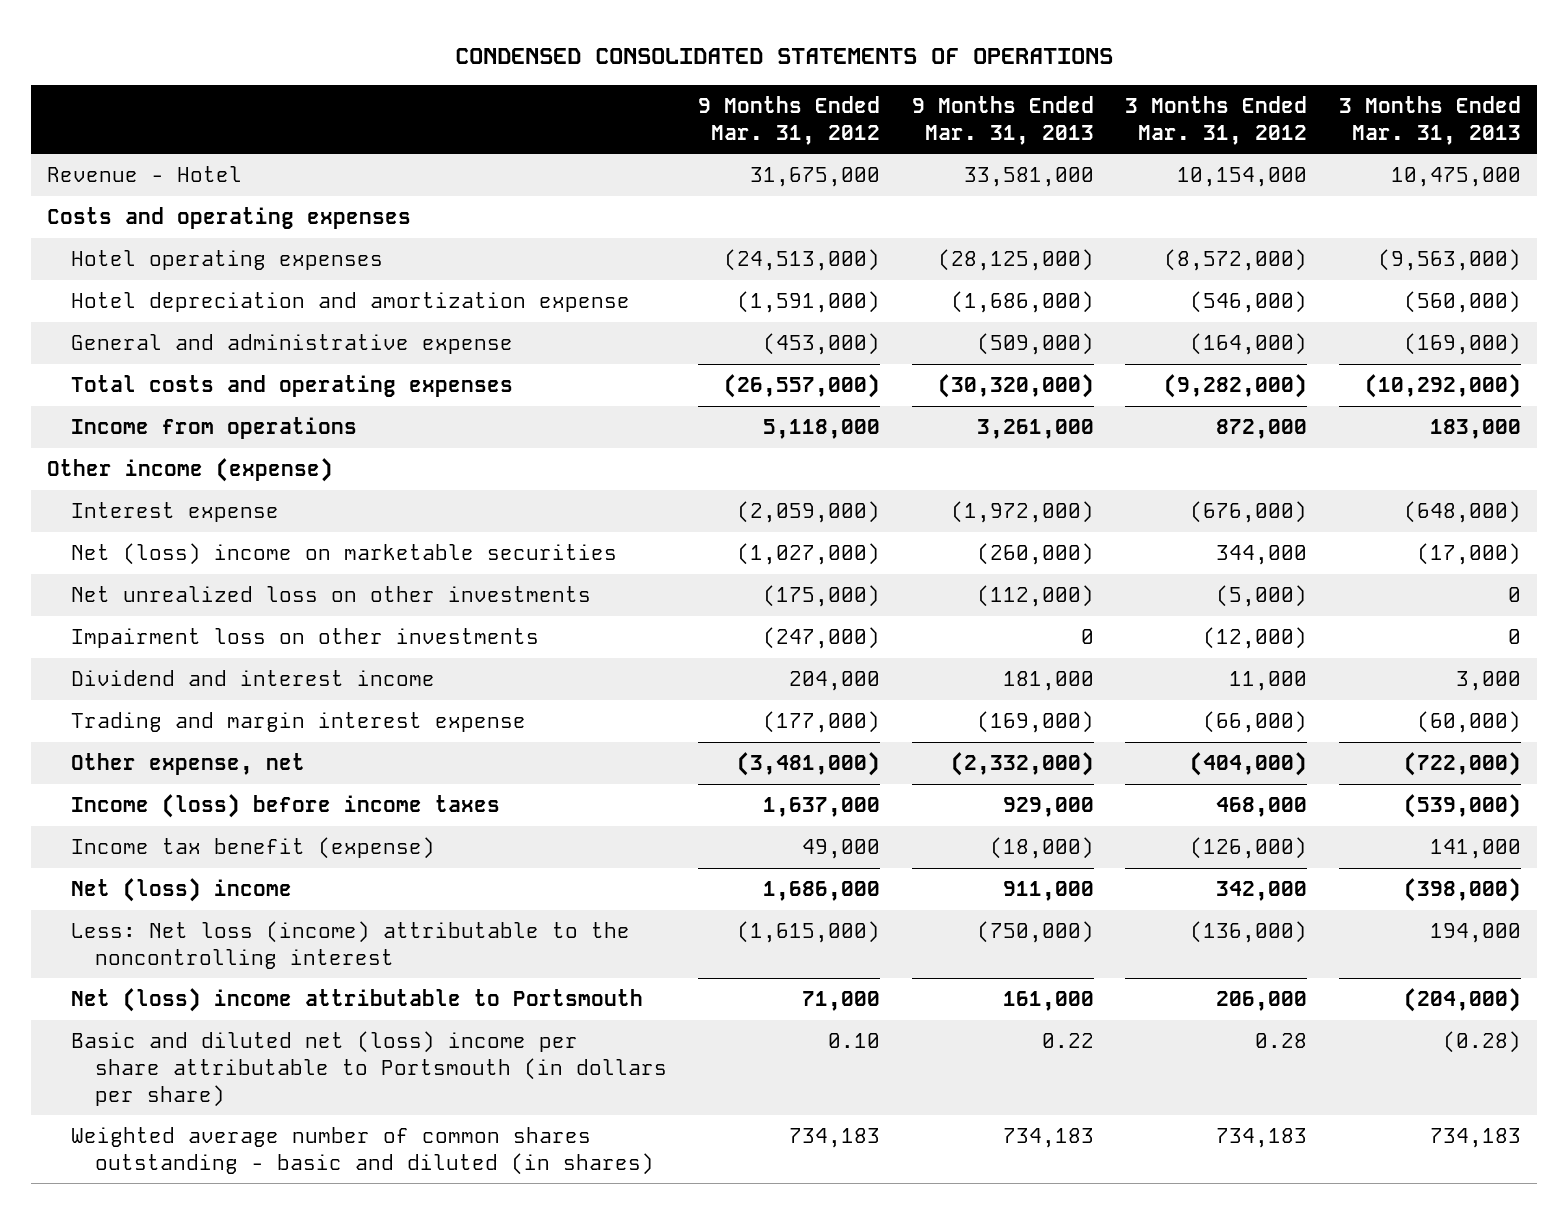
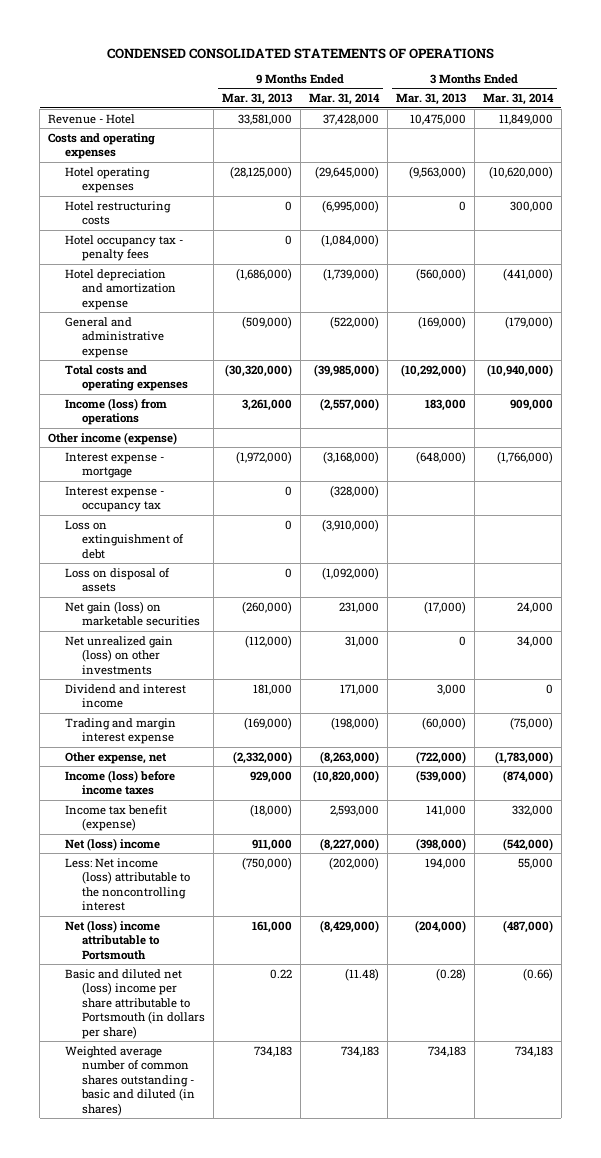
[698,95,881,145] 9 Months Ended Mar. 31, 2012 -> none
[1125,95,1308,145] 3 Months Ended Mar. 31, 2012 -> none
none -> [308,93,380,106] Mar. 31, 2014
none -> [482,93,554,106] Mar. 31, 2014
none -> [65,200,172,226] Hotel restructuring costs
none -> [65,234,184,262] Hotel occupancy tax - penalty fees
[70,417,357,440] Income from operations -> [65,397,168,426] Income (loss) from operations
[70,628,539,649] Impairment loss on other investments -> none
[70,502,279,523] Interest expense -> [65,451,165,479] Interest expense - mortgage
none -> [65,485,165,513] Interest expense - occupancy tax
none -> [65,519,185,559] Loss on extinguishment of debt
none -> [65,567,171,593] Loss on disposal of assets
[70,543,617,566] Net (loss) income on marketable securities -> [65,600,201,627] Net gain (loss) on marketable securities
[70,586,591,603] Net unrealized loss on other investments -> [65,635,174,675] Net unrealized gain (loss) on other investments
[70,921,630,969] Less: Net loss (income) attributable to the noncontrolling interest -> [65,857,191,912] Less: Net income (loss) attributable to the noncontrolling interest

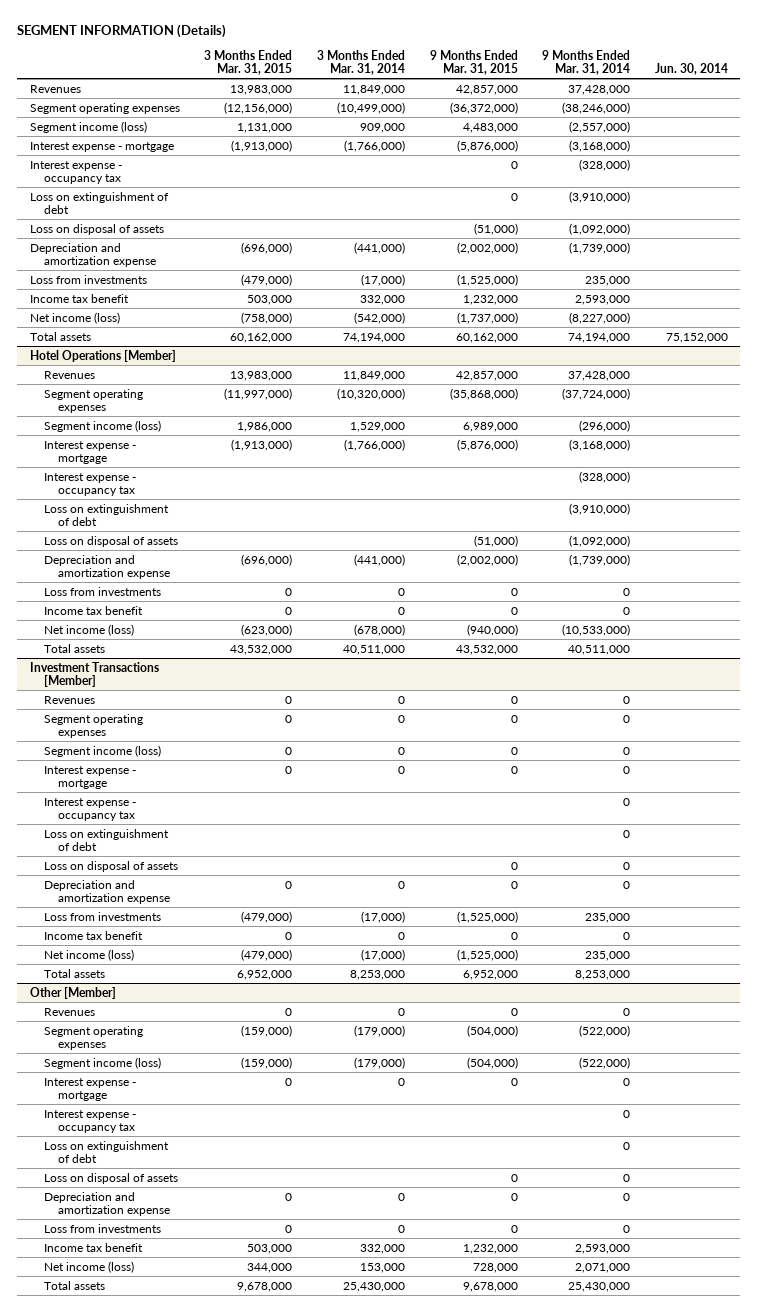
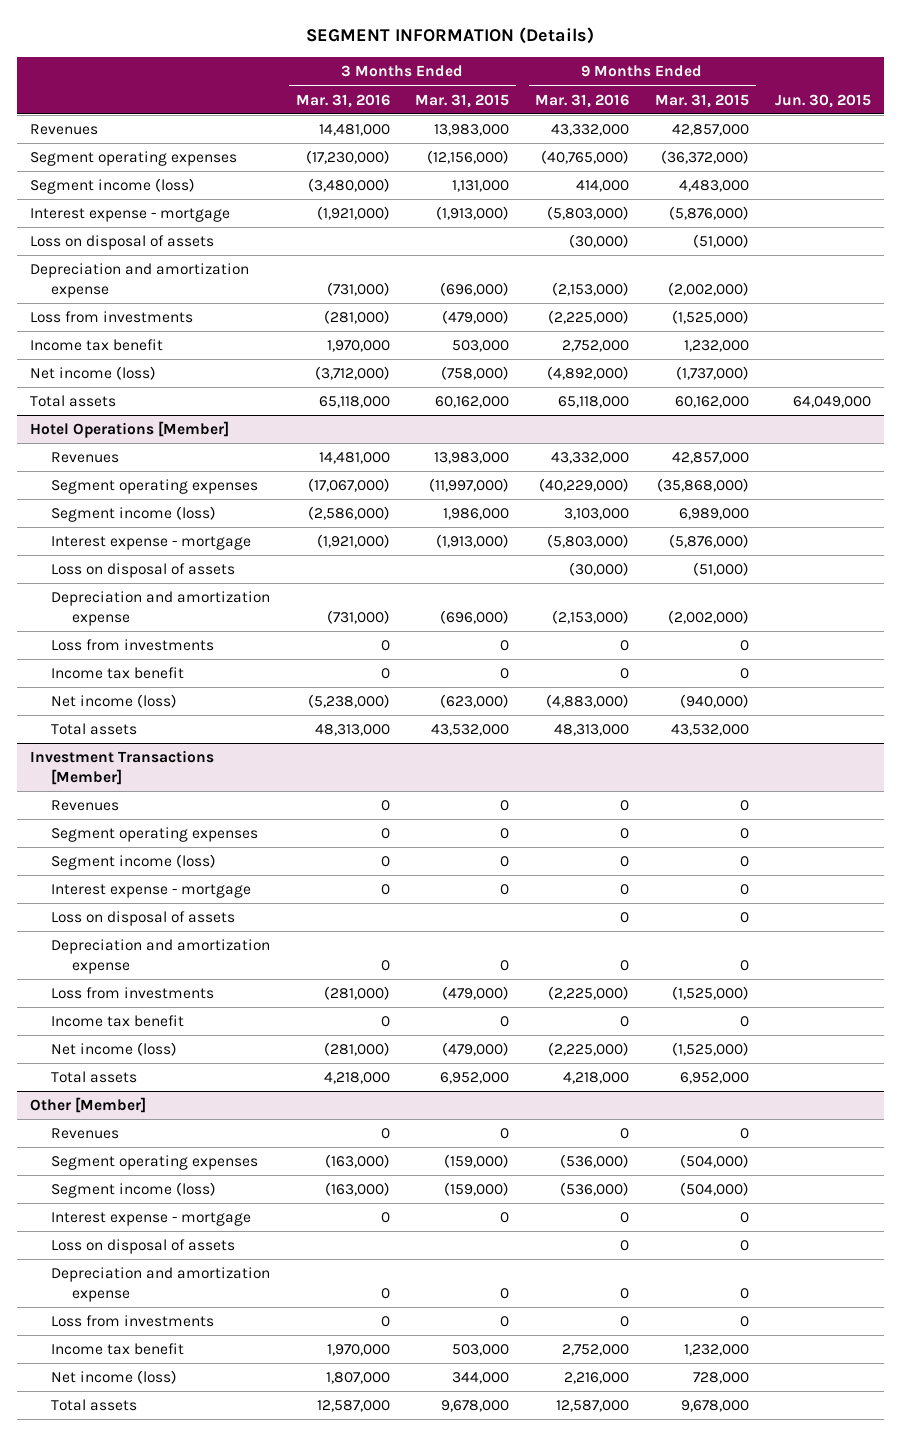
[316,49,405,76] 3 Months Ended Mar. 31, 2014 -> none
[542,49,631,76] 9 Months Ended Mar. 31, 2014 -> none
[655,63,729,76] Jun. 30, 2014 -> none
none -> [295,93,390,108] Mar. 31, 2016
none -> [535,93,630,108] Mar. 31, 2016
none -> [774,93,871,108] Jun. 30, 2015
[29,160,122,184] Interest expense - occupancy tax -> none
[29,191,169,214] Loss on extinguishment of debt -> none
[43,472,136,496] Interest expense - occupancy tax -> none
[43,503,169,526] Loss on extinguishment of debt -> none
[43,797,136,821] Interest expense - occupancy tax -> none
[43,828,169,851] Loss on extinguishment of debt -> none
[43,1109,136,1133] Interest expense - occupancy tax -> none
[43,1140,169,1163] Loss on extinguishment of debt -> none

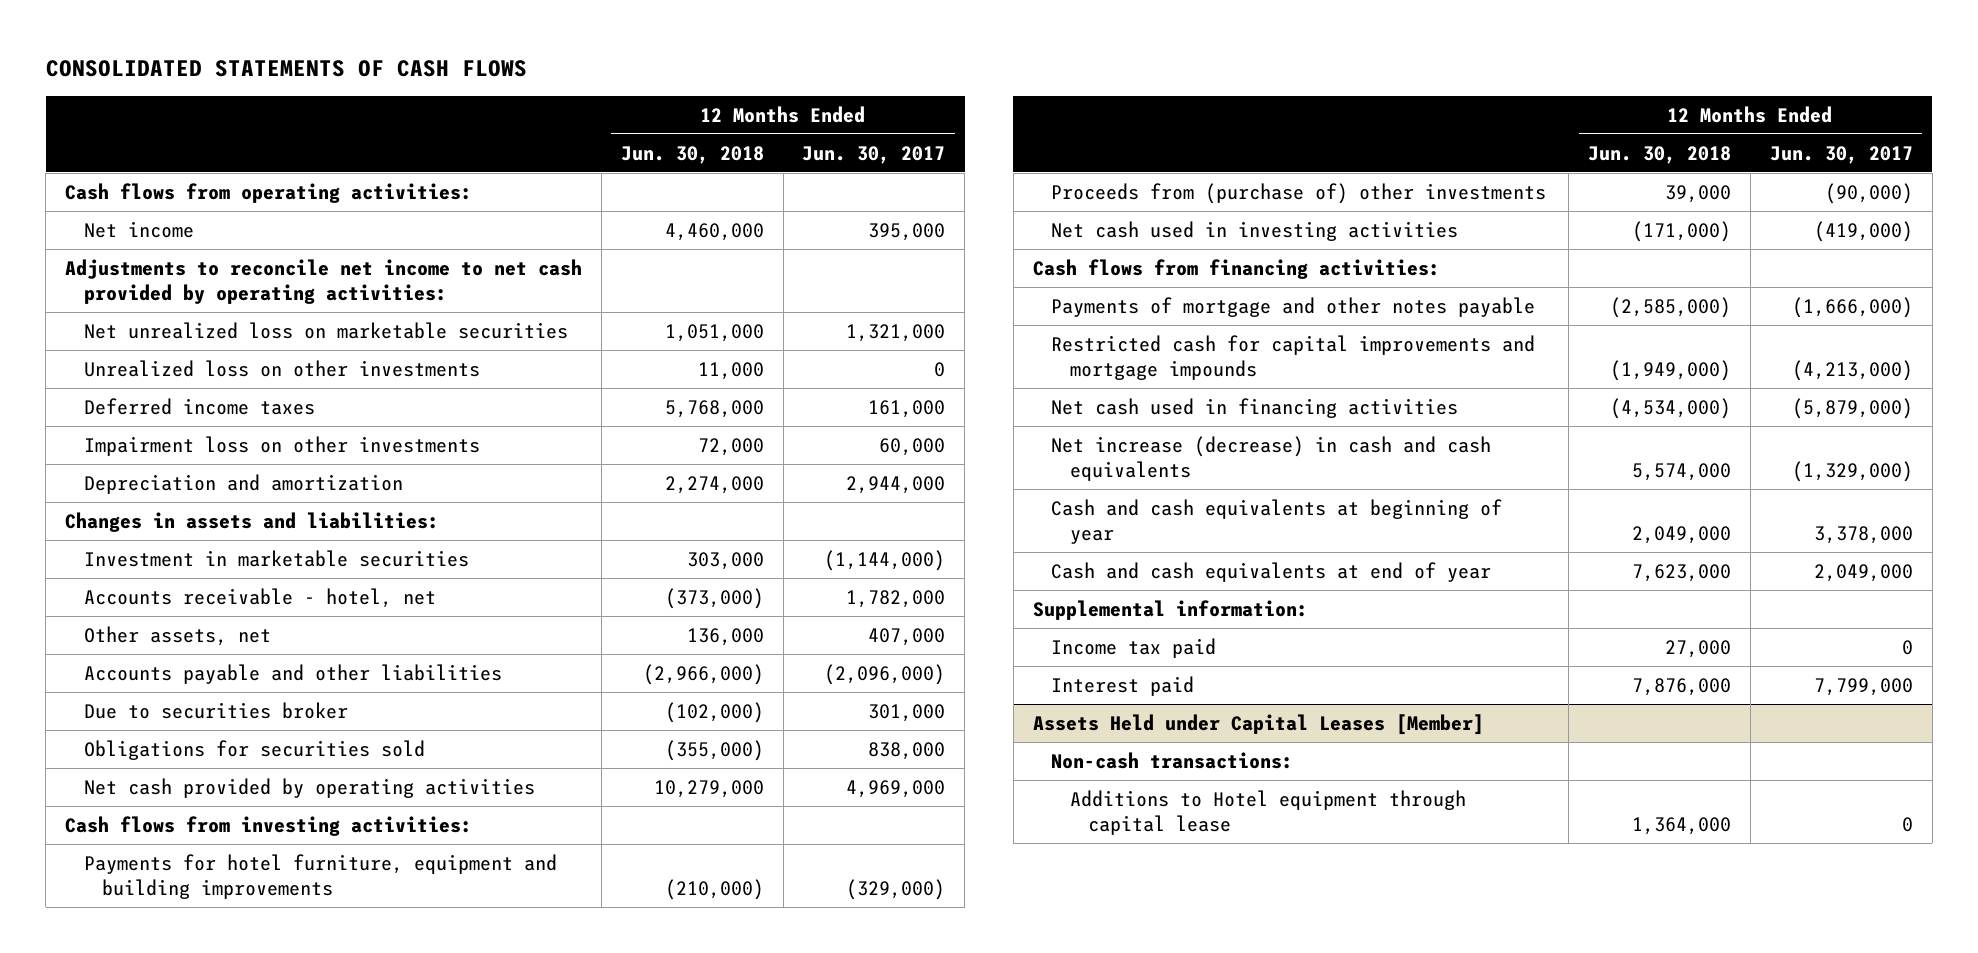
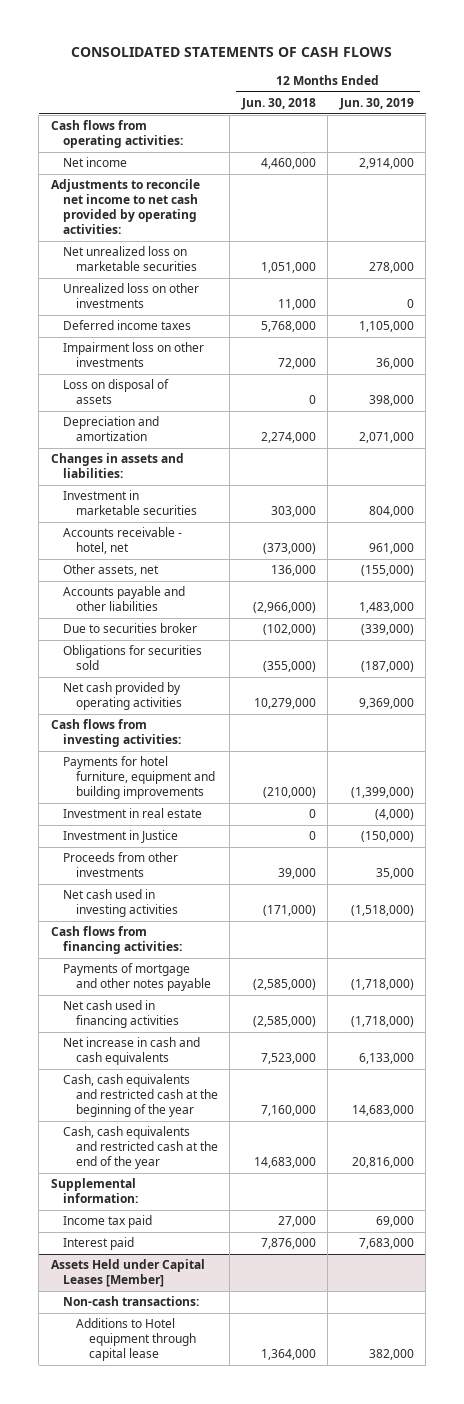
[802,145,946,164] Jun. 30, 2017 -> none
none -> [338,97,414,110] Jun. 30, 2019
none -> [63,379,170,405] Loss on disposal of assets
none -> [63,808,203,819] Investment in real estate
none -> [63,830,179,844] Investment in Justice
[1051,182,1547,204] Proceeds from (purchase of) other investments -> [63,852,179,878] Proceeds from other investments
[1051,334,1536,381] Restricted cash for capital improvements and mortgage impounds -> none
[1610,397,1732,419] (4,534,000) -> [252,1016,316,1028] (2,585,000)
[1051,435,1492,482] Net increase (decrease) in cash and cash equivalents -> [63,1037,201,1066] Net increase in cash and cash equivalents
[1632,463,1732,482] 5,574,000 -> [260,1053,316,1065] 7,523,000
[1051,498,1503,545] Cash and cash equivalents at beginning of year -> [63,1074,219,1118] Cash, cash equivalents and restricted cash at the beginning of the year
[1632,526,1732,545] 2,049,000 -> [260,1105,316,1117] 7,160,000
[1051,561,1492,582] Cash and cash equivalents at end of year -> [63,1126,219,1170] Cash, cash equivalents and restricted cash at the end of the year
[1632,563,1732,582] 7,623,000 -> [253,1157,316,1169] 14,683,000

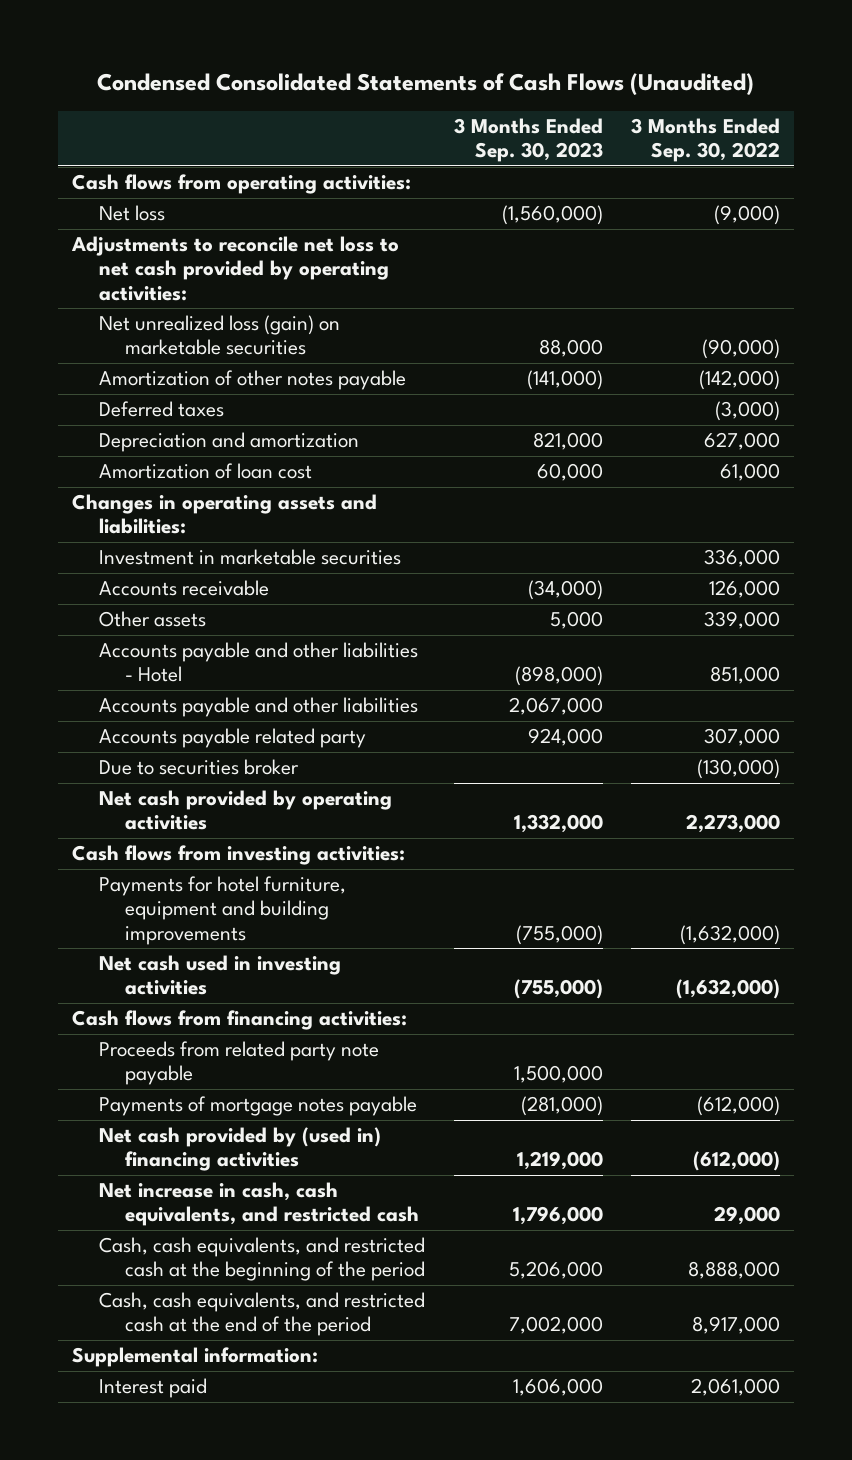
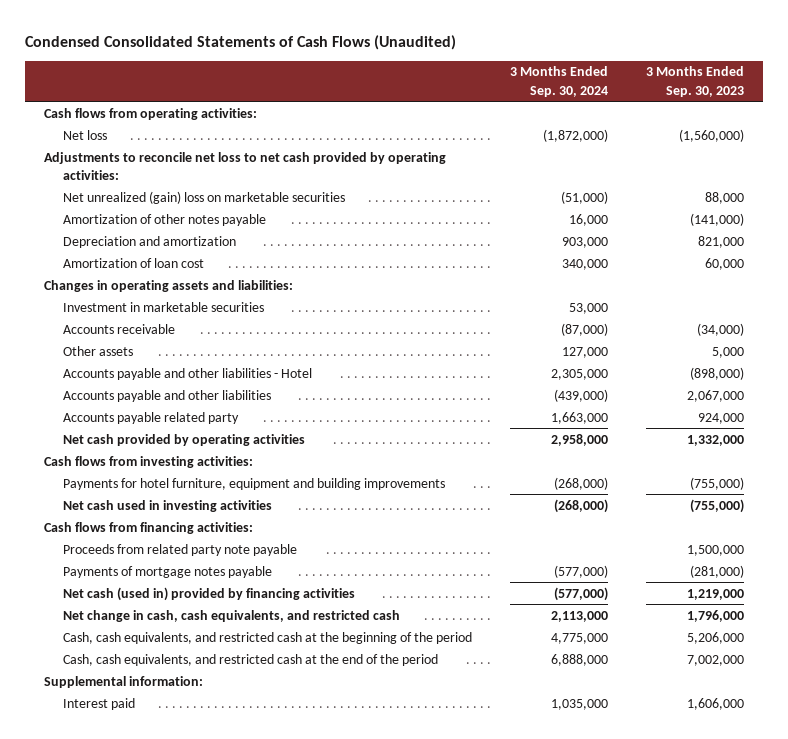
[631,118,781,163] 3 Months Ended Sep. 30, 2022 -> none
none -> [510,66,609,97] 3 Months Ended Sep. 30, 2024
[98,315,340,356] Net unrealized loss (gain) on marketable securities -> [62,190,345,204] Net unrealized (gain) loss on marketable securities
[98,401,224,418] Deferred taxes -> none
[98,759,299,776] Due to securities broker -> none
[98,1127,381,1172] Net cash provided by (used in) financing activities -> [62,586,355,601] Net cash (used in) provided by financing activities
[98,1182,420,1227] Net increase in cash, cash equivalents, and restricted cash -> [62,609,400,622] Net change in cash, cash equivalents, and restricted cash

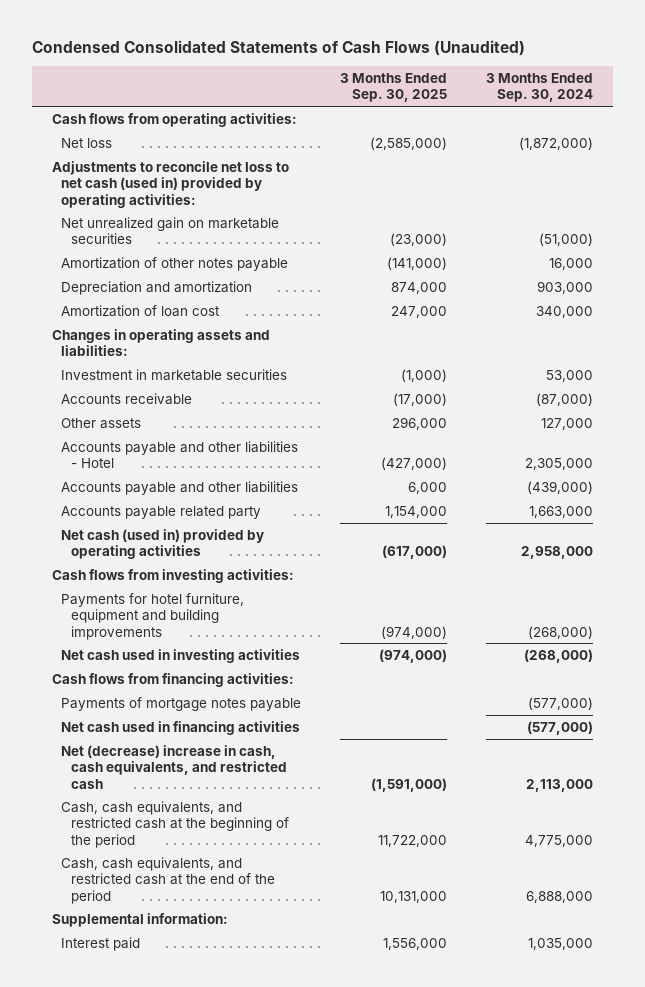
[646,66,745,97] 3 Months Ended Sep. 30, 2023 -> none
none -> [340,72,448,103] 3 Months Ended Sep. 30, 2025
[44,151,447,180] Adjustments to reconcile net loss to net cash provided by operating activities: -> [51,160,289,208] Adjustments to reconcile net loss to net cash (used in) provided by operating activities:
[62,190,345,204] Net unrealized (gain) loss on marketable securities -> [61,216,280,245] Net unrealized gain on marketable securities
[62,433,305,446] Net cash provided by operating activities -> [61,528,265,560] Net cash (used in) provided by operating activities
[62,543,297,556] Proceeds from related party note payable -> none
[62,586,355,601] Net cash (used in) provided by financing activities -> [61,720,301,735] Net cash used in financing activities
[62,609,400,622] Net change in cash, cash equivalents, and restricted cash -> [61,744,288,789] Net (decrease) increase in cash, cash equivalents, and restricted cash

